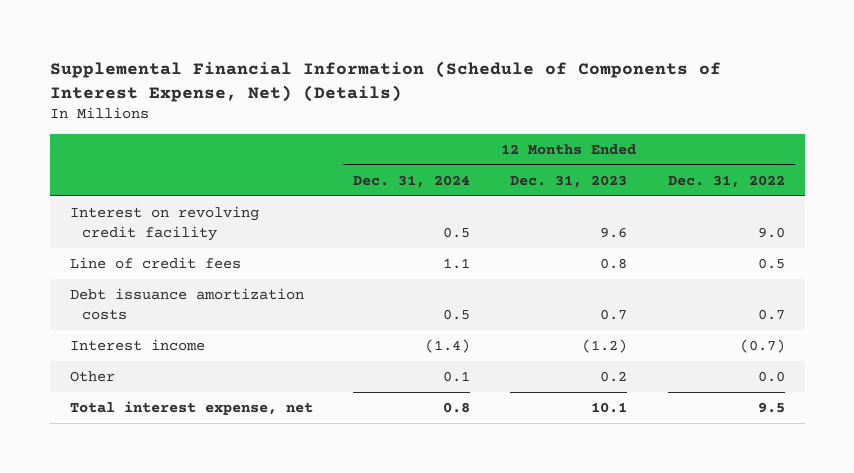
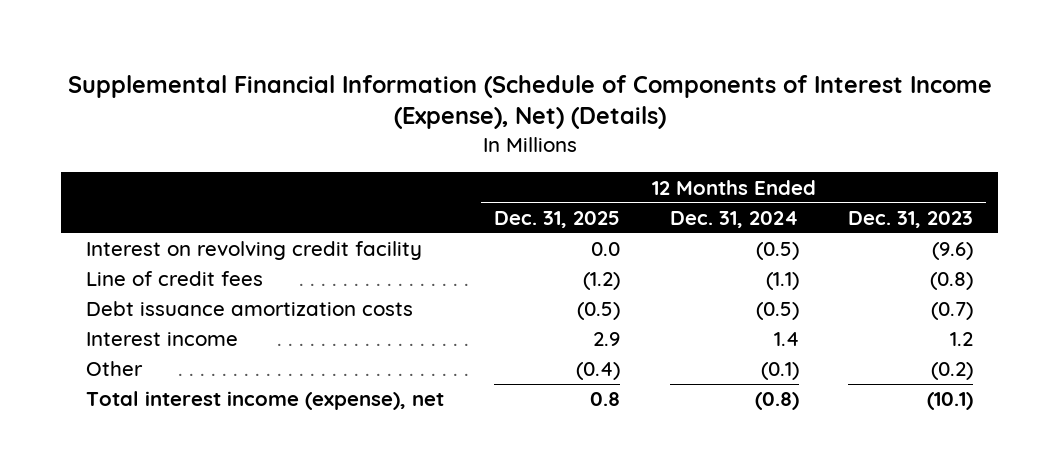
[49,60,721,102] Supplemental Financial Information (Schedule of Components of Interest Expense, Net) (Details) -> [67,74,992,130] Supplemental Financial Information (Schedule of Components of Interest Income (Expense), Net) (Details)
[667,174,785,188] Dec. 31, 2022 -> none
none -> [493,211,620,229] Dec. 31, 2025
[443,226,471,238] 0.5 -> [755,242,799,261] (0.5)
[600,226,628,238] 9.6 -> [932,242,974,261] (9.6)
[443,257,471,269] 1.1 -> [765,272,799,291] (1.1)
[600,257,628,269] 0.8 -> [930,272,974,291] (0.8)
[443,308,471,320] 0.5 -> [755,302,799,321] (0.5)
[600,308,628,320] 0.7 -> [931,302,974,321] (0.7)
[425,338,471,353] (1.4) -> [773,332,799,347] 1.4
[582,338,628,353] (1.2) -> [950,332,974,347] 1.2
[443,370,471,382] 0.1 -> [760,362,799,381] (0.1)
[600,370,628,382] 0.2 -> [931,362,974,381] (0.2)
[69,400,313,415] Total interest expense, net -> [85,391,444,411] Total interest income (expense), net
[443,401,471,413] 0.8 -> [754,392,799,411] (0.8)
[591,401,628,413] 10.1 -> [927,392,974,411] (10.1)

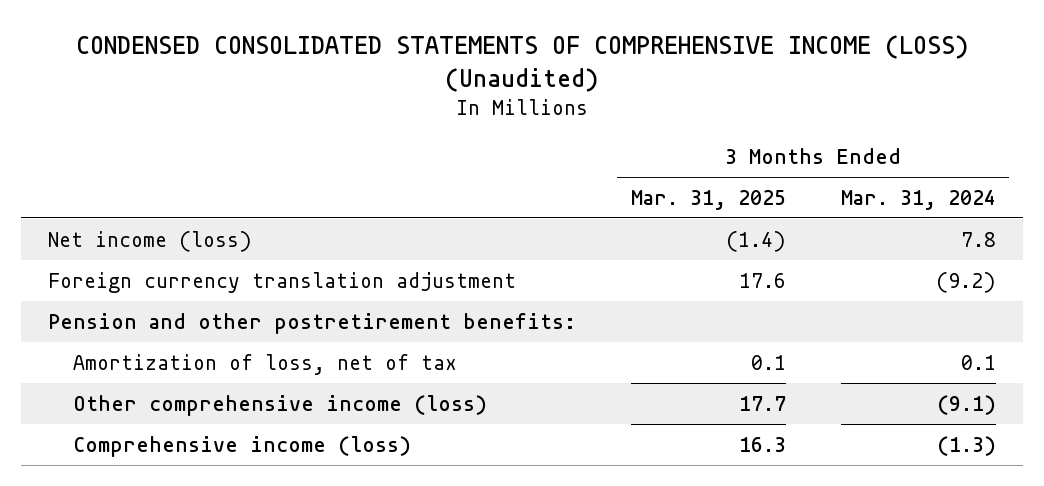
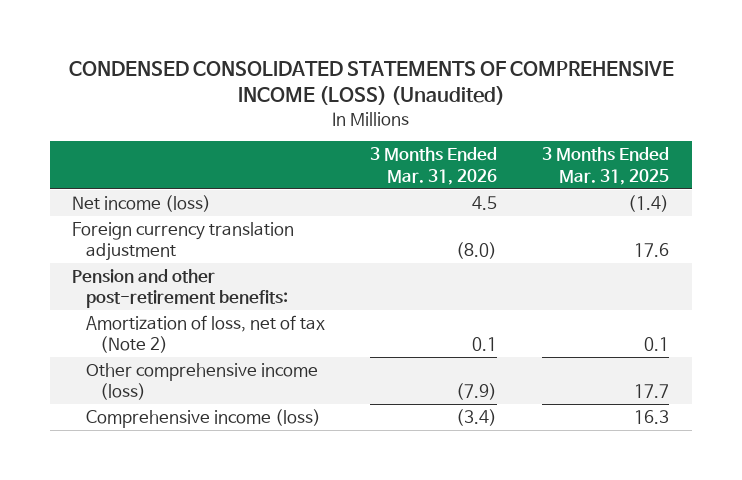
[840,189,996,210] Mar. 31, 2024 -> none
none -> [370,147,498,185] 3 Months Ended Mar. 31, 2026
[48,312,577,334] Pension and other postretirement benefits: -> [72,268,288,309] Pension and other post-retirement benefits:
[72,353,457,375] Amortization of loss, net of tax -> [85,314,325,354] Amortization of loss, net of tax (Note 2)

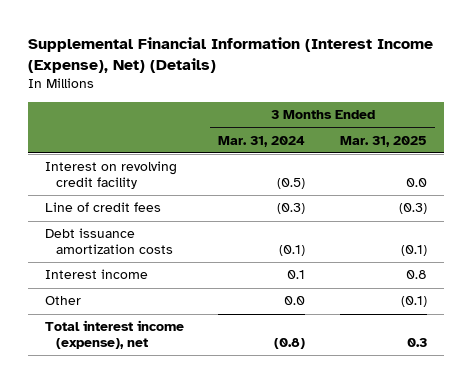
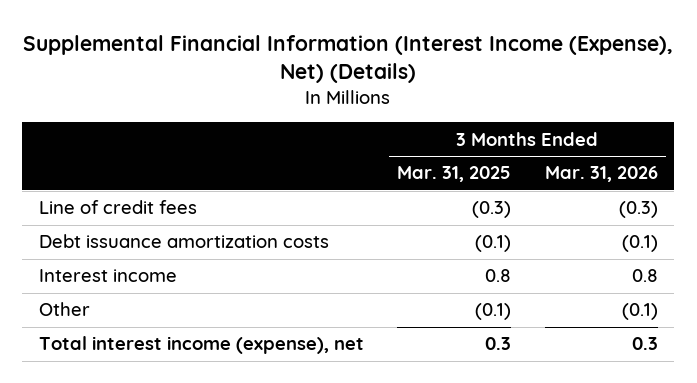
[218,135,306,147] Mar. 31, 2024 -> none
none -> [544,166,658,183] Mar. 31, 2026
[45,161,178,190] Interest on revolving credit facility -> none

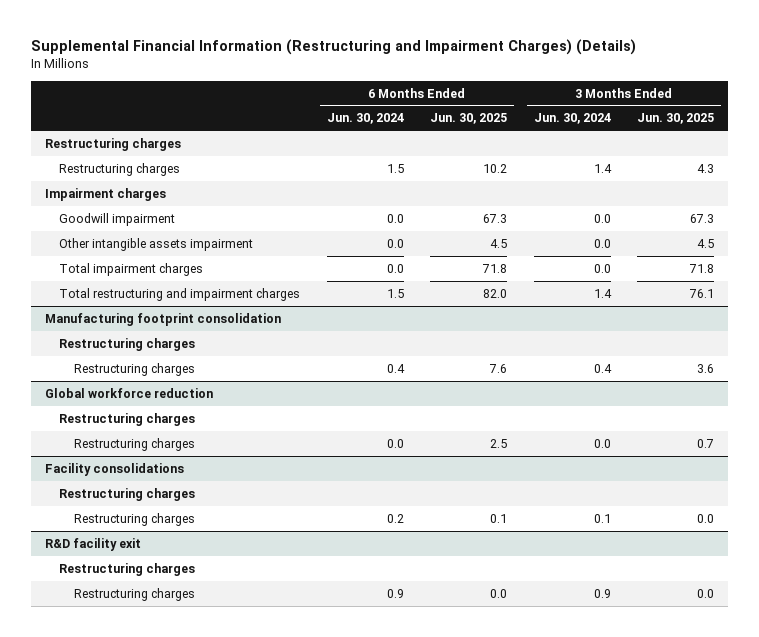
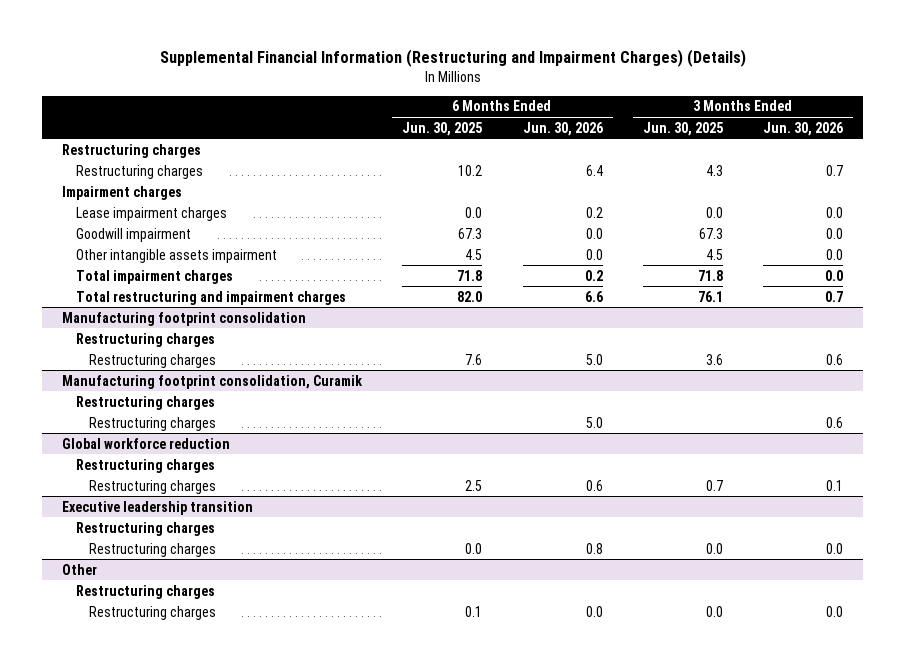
[326,113,404,125] Jun. 30, 2024 -> none
[533,113,611,125] Jun. 30, 2024 -> none
none -> [522,121,603,136] Jun. 30, 2026
none -> [763,121,844,136] Jun. 30, 2026
none -> [75,206,227,221] Lease impairment charges
none -> [62,374,364,389] Manufacturing footprint consolidation, Curamik
none -> [75,395,215,410] Restructuring charges
none -> [89,416,217,431] Restructuring charges
[44,462,184,476] Facility consolidations -> none
[59,487,196,501] Restructuring charges -> none
[74,512,196,526] Restructuring charges -> none
[44,537,141,551] R&D facility exit -> none
none -> [62,500,254,515] Executive leadership transition
none -> [62,563,98,575] Other
none -> [75,584,215,599] Restructuring charges
none -> [89,605,217,620] Restructuring charges

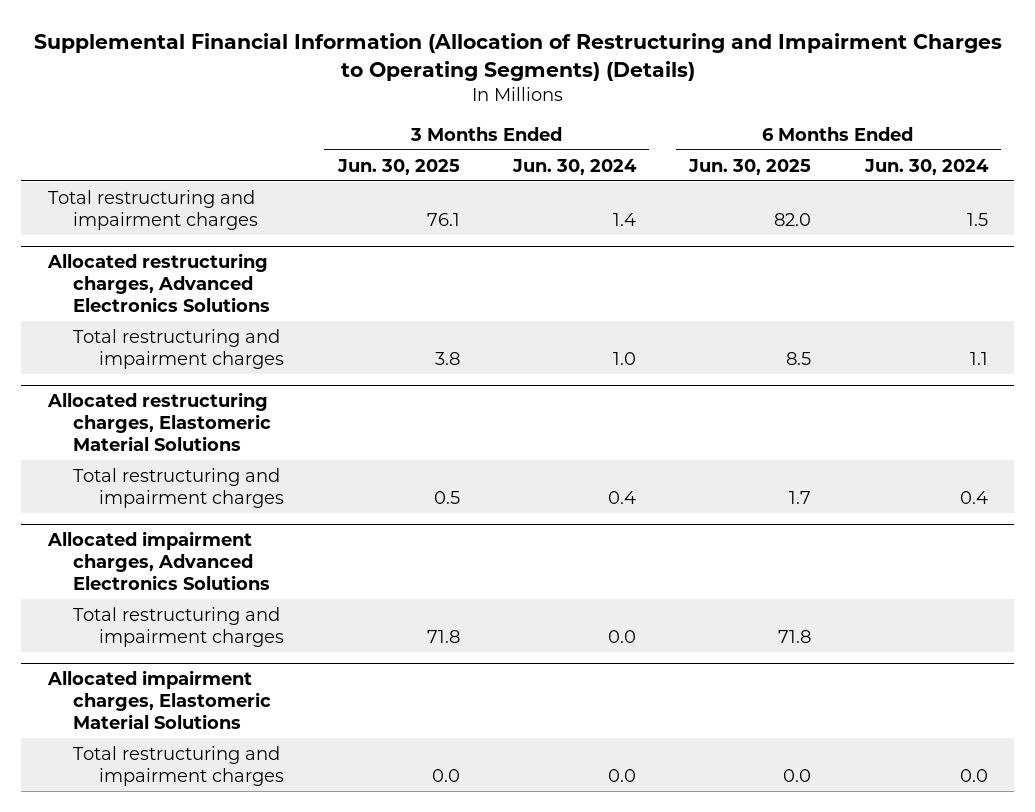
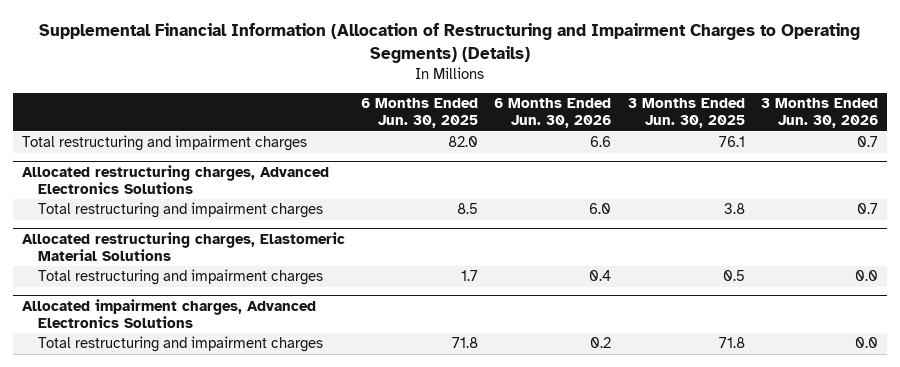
[511,158,637,175] Jun. 30, 2024 -> none
[863,158,989,175] Jun. 30, 2024 -> none
none -> [494,98,612,129] 6 Months Ended Jun. 30, 2026
none -> [761,98,879,129] 3 Months Ended Jun. 30, 2026
[46,669,272,730] Allocated impairment charges, Elastomeric Material Solutions -> none
[73,745,285,786] Total restructuring and impairment charges -> none

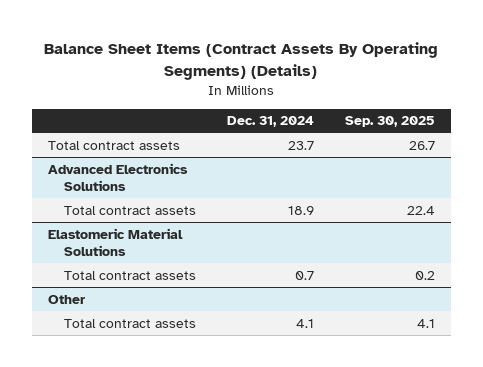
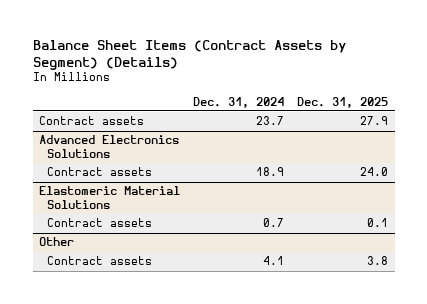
[44,42,439,80] Balance Sheet Items (Contract Assets By Operating Segments) (Details) -> [32,39,346,70] Balance Sheet Items (Contract Assets by Segment) (Details)
[344,116,435,128] Sep. 30, 2025 -> none
none -> [297,96,389,108] Dec. 31, 2025
[47,140,180,150] Total contract assets -> [39,116,145,126] Contract assets
[63,205,196,215] Total contract assets -> [47,167,153,177] Contract assets
[63,270,196,280] Total contract assets -> [47,218,153,228] Contract assets
[63,318,196,328] Total contract assets -> [47,256,153,266] Contract assets

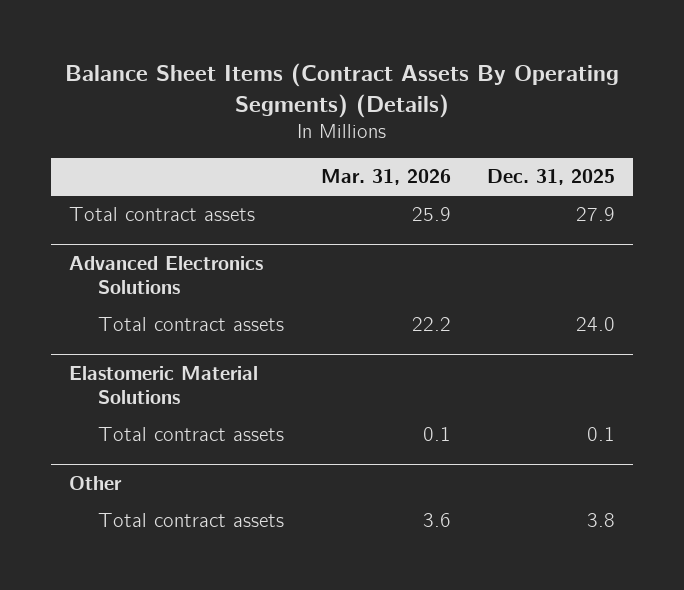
[32,39,346,70] Balance Sheet Items (Contract Assets by Segment) (Details) -> [64,63,619,118] Balance Sheet Items (Contract Assets By Operating Segments) (Details)
[193,96,285,108] Dec. 31, 2024 -> none
none -> [320,169,451,186] Mar. 31, 2026
[39,116,145,126] Contract assets -> [68,207,255,222] Total contract assets
[47,167,153,177] Contract assets -> [98,317,285,332] Total contract assets
[47,218,153,228] Contract assets -> [98,427,285,442] Total contract assets
[47,256,153,266] Contract assets -> [98,513,285,528] Total contract assets

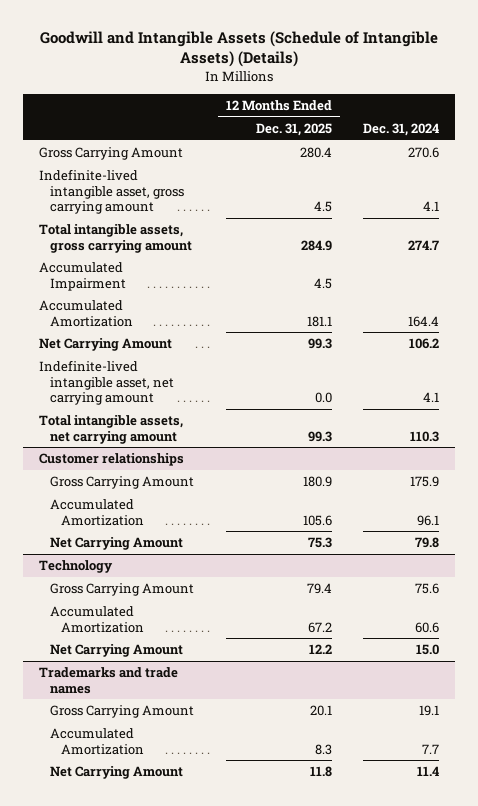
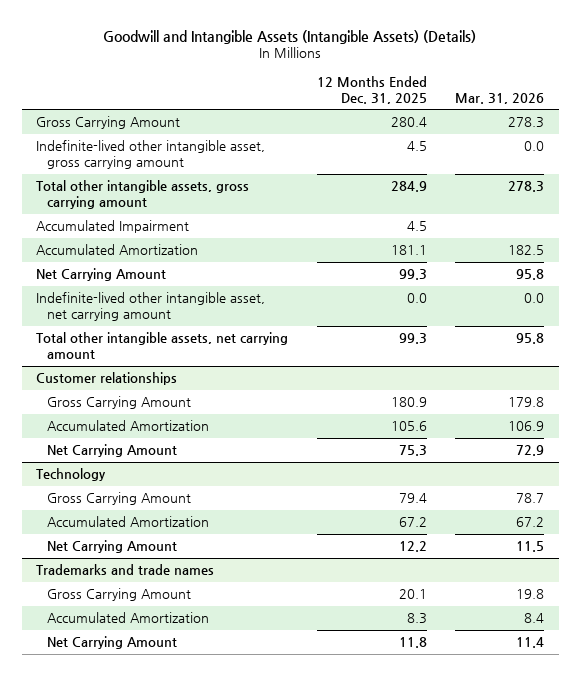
[40,31,439,68] Goodwill and Intangible Assets (Schedule of Intangible Assets) (Details) -> [103,29,477,44] Goodwill and Intangible Assets (Intangible Assets) (Details)
[363,122,440,136] Dec. 31, 2024 -> none
none -> [455,92,545,104] Mar. 31, 2026
[39,169,185,215] Indefinite-lived intangible asset, gross carrying amount -> [35,140,265,170] Indefinite-lived other intangible asset, gross carrying amount
[39,224,193,253] Total intangible assets, gross carrying amount -> [35,180,249,210] Total other intangible assets, gross carrying amount
[39,360,175,406] Indefinite-lived intangible asset, net carrying amount -> [35,292,265,322] Indefinite-lived other intangible asset, net carrying amount
[39,415,184,444] Total intangible assets, net carrying amount -> [35,332,288,360] Total other intangible assets, net carrying amount

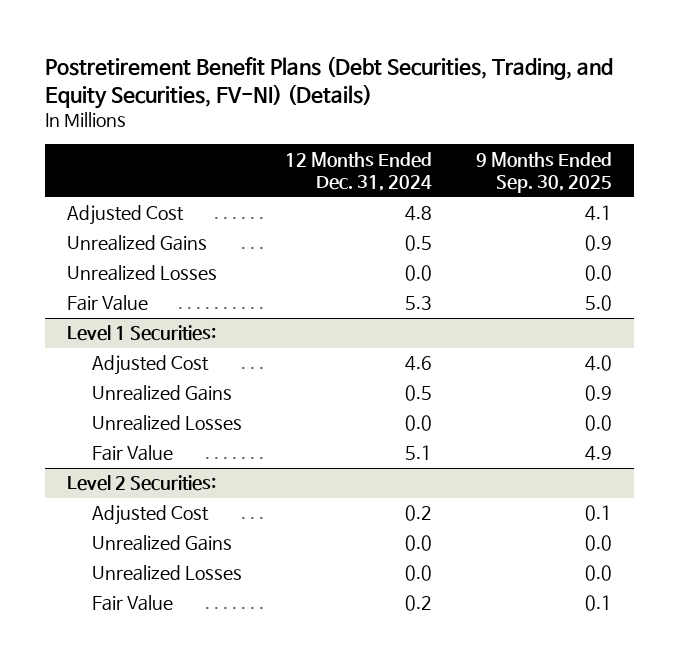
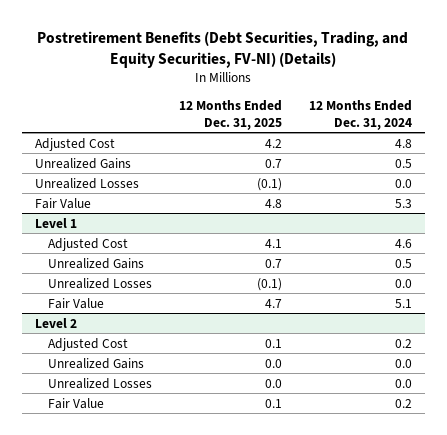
[45,55,614,109] Postretirement Benefit Plans (Debt Securities, Trading, and Equity Securities, FV-NI) (Details) -> [37,30,409,68] Postretirement Benefits (Debt Securities, Trading, and Equity Securities, FV-NI) (Details)
[476,151,613,194] 9 Months Ended Sep. 30, 2025 -> none
none -> [178,100,282,130] 12 Months Ended Dec. 31, 2025
[67,325,217,342] Level 1 Securities: -> [35,217,78,228] Level 1
[67,475,217,492] Level 2 Securities: -> [35,317,78,328] Level 2

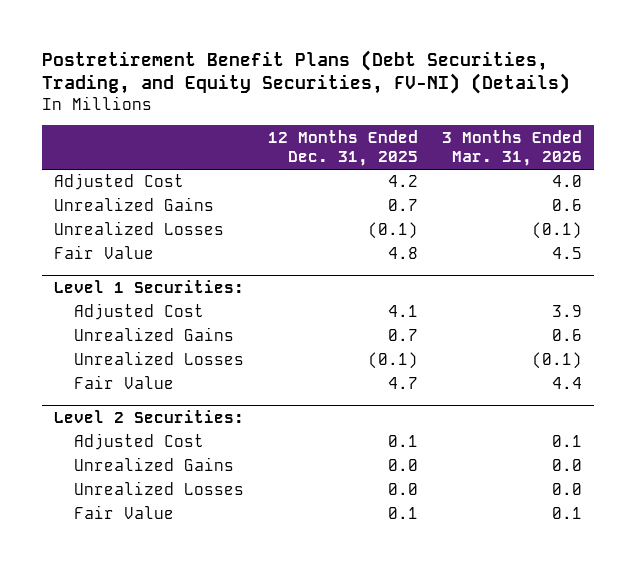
[37,30,409,68] Postretirement Benefits (Debt Securities, Trading, and Equity Securities, FV-NI) (Details) -> [42,49,571,95] Postretirement Benefit Plans (Debt Securities, Trading, and Equity Securities, FV-NI) (Details)
[308,100,412,130] 12 Months Ended Dec. 31, 2024 -> none
none -> [442,129,583,167] 3 Months Ended Mar. 31, 2026
[35,217,78,228] Level 1 -> [54,280,245,294] Level 1 Securities:
[35,317,78,328] Level 2 -> [54,410,245,424] Level 2 Securities:

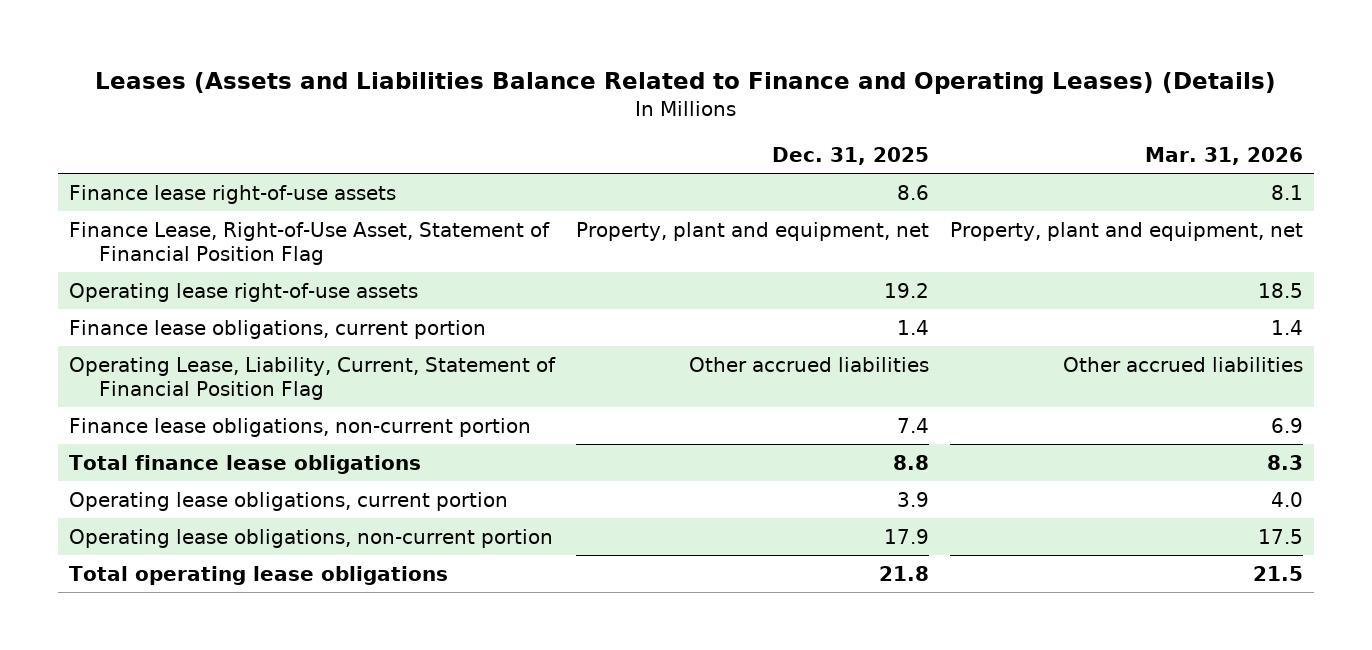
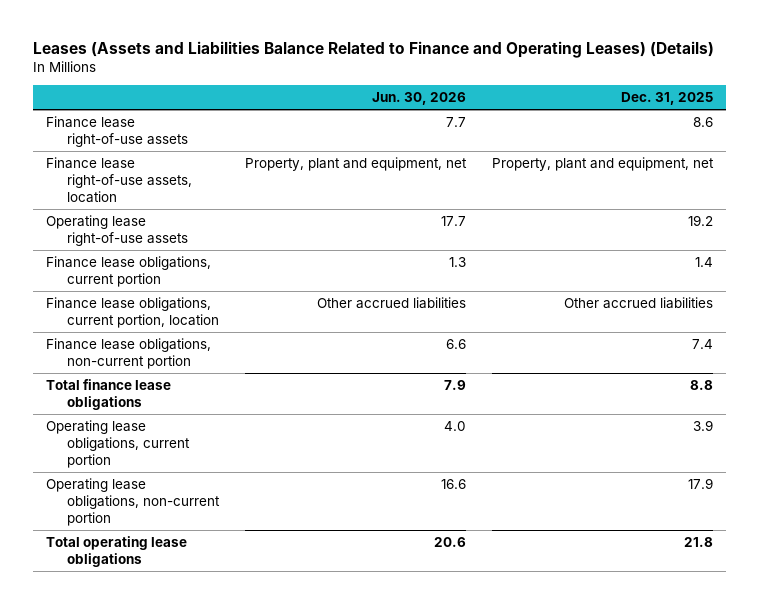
[1145,146,1304,165] Mar. 31, 2026 -> none
none -> [371,91,466,105] Jun. 30, 2026
[68,222,550,265] Finance Lease, Right-of-Use Asset, Statement of Financial Position Flag -> [46,156,192,203] Finance lease right-of-use assets, location
[68,357,556,400] Operating Lease, Liability, Current, Statement of Financial Position Flag -> [46,296,219,328] Finance lease obligations, current portion, location

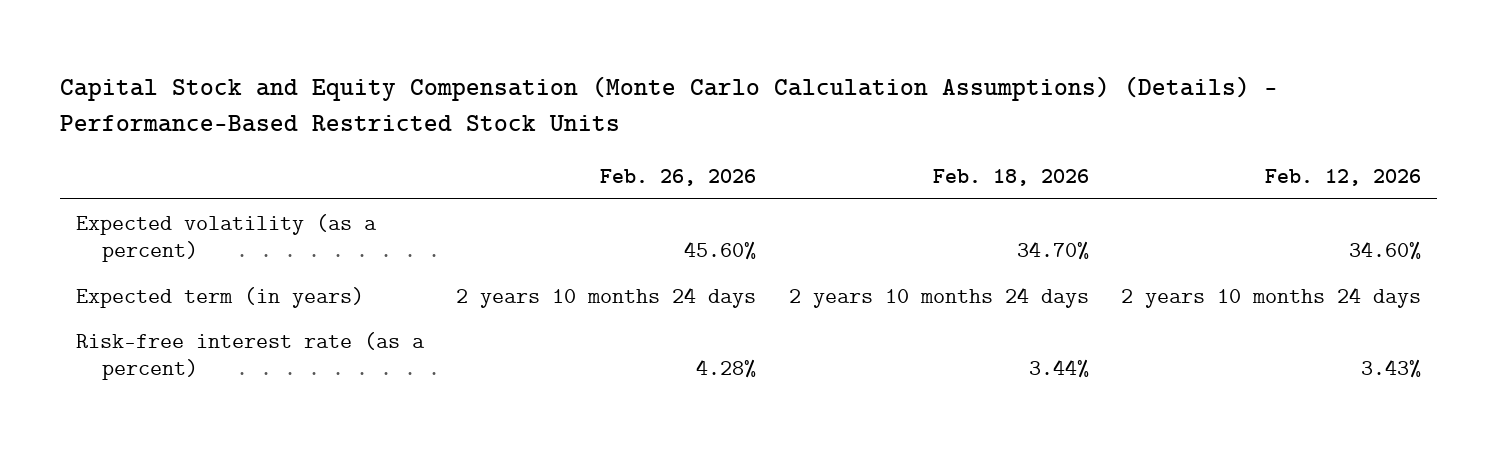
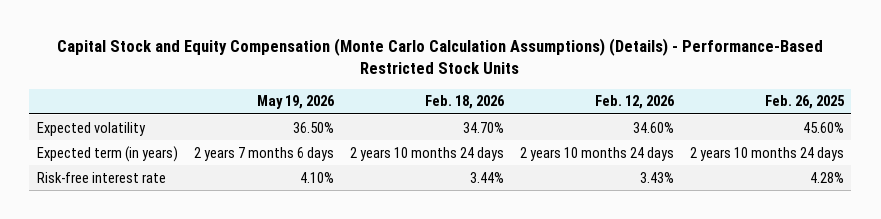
[600,168,757,186] Feb. 26, 2026 -> none
none -> [256,95,335,110] May 19, 2026
none -> [764,95,845,110] Feb. 26, 2025
[76,213,378,263] Expected volatility (as a percent) -> [37,121,147,136] Expected volatility
[76,331,426,381] Risk-free interest rate (as a percent) -> [37,171,167,183] Risk-free interest rate

